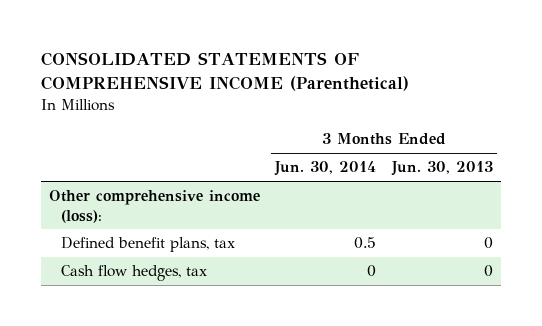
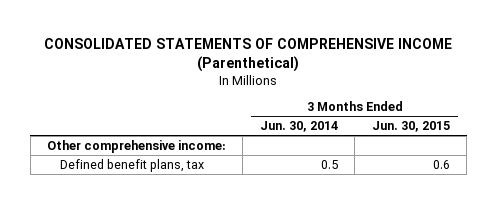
[390,161,493,177] Jun. 30, 2013 -> none
none -> [371,121,450,133] Jun. 30, 2015
[48,190,260,223] Other comprehensive income (loss): -> [46,139,226,153] Other comprehensive income:
[61,265,208,282] Cash flow hedges, tax -> none

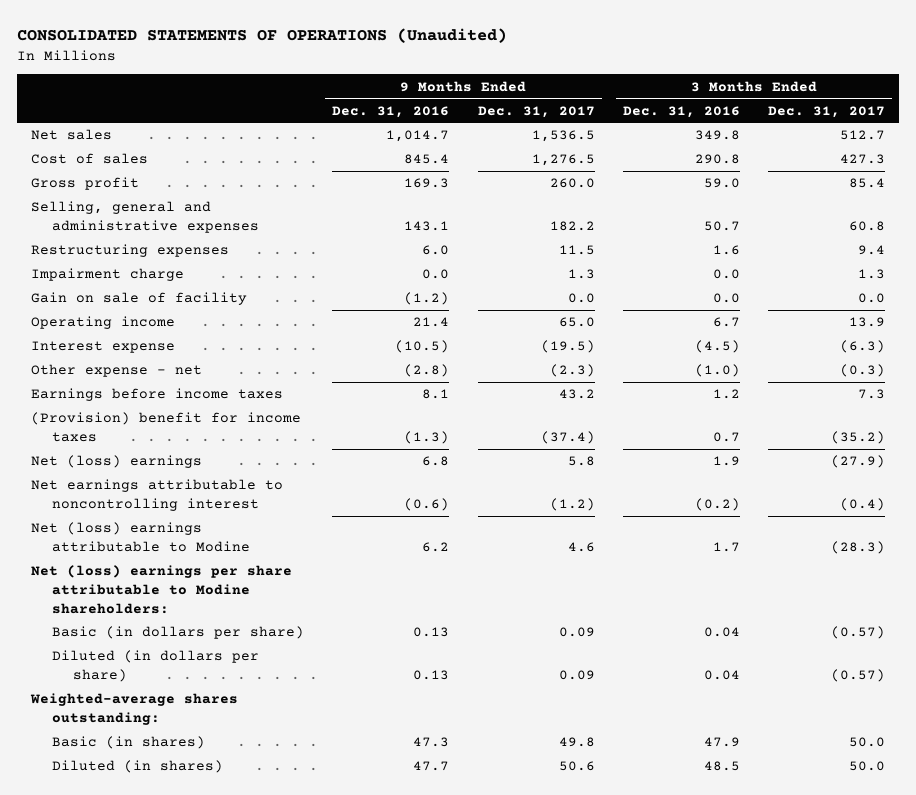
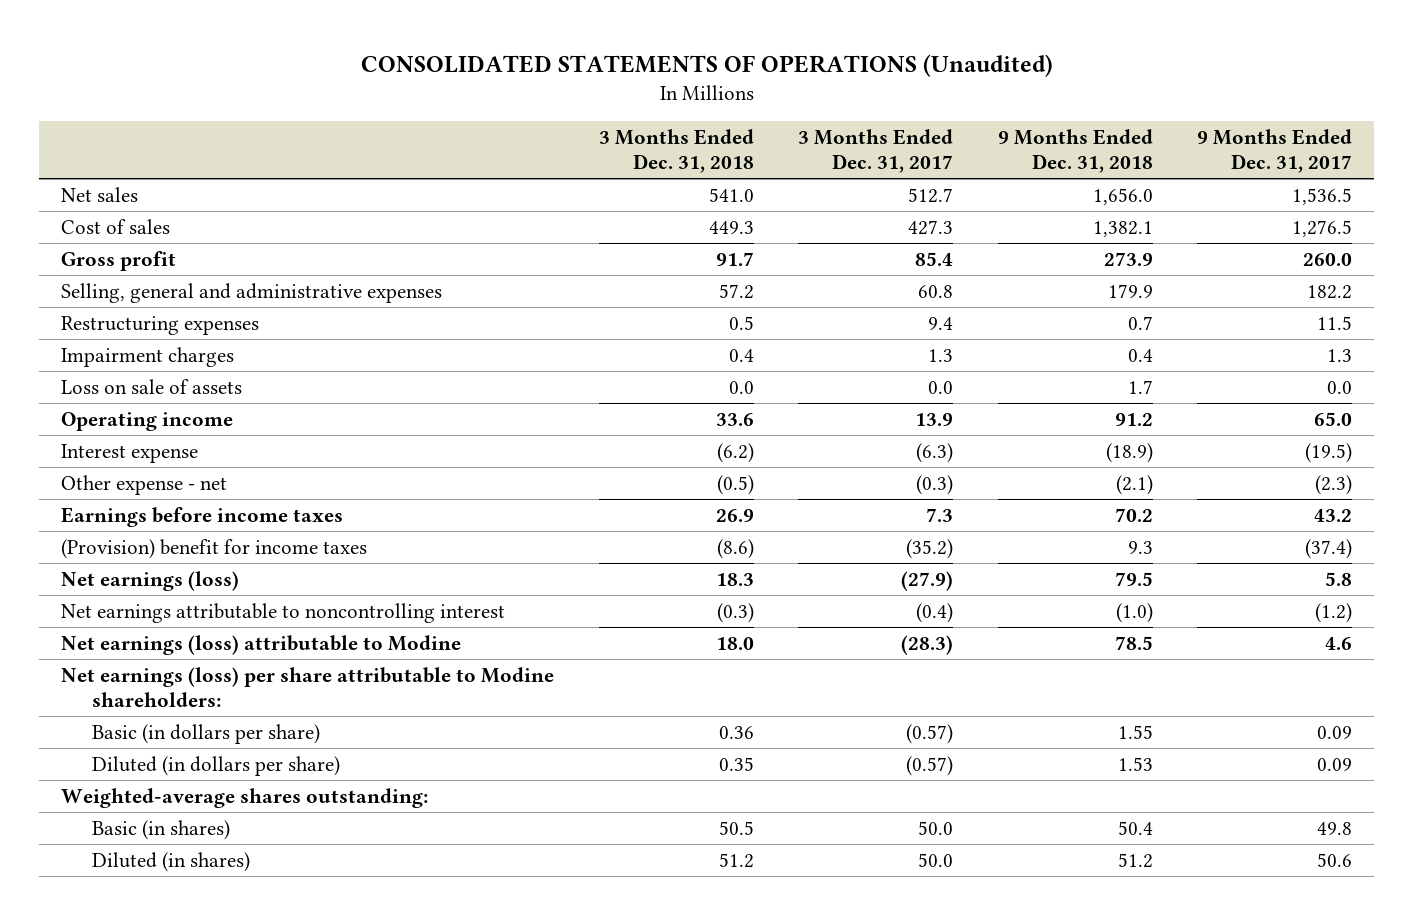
[332,105,450,118] Dec. 31, 2016 -> none
[622,105,740,118] Dec. 31, 2016 -> none
none -> [598,129,754,174] 3 Months Ended Dec. 31, 2018
none -> [997,129,1153,174] 9 Months Ended Dec. 31, 2018
[31,292,248,306] Gain on sale of facility -> none
[31,268,185,282] Impairment charge -> [61,346,235,367] Impairment charges
none -> [61,378,243,394] Loss on sale of assets
[31,455,203,469] Net (loss) earnings -> [61,570,240,591] Net earnings (loss)
[31,522,251,552] Net (loss) earnings attributable to Modine -> [61,634,462,655] Net earnings (loss) attributable to Modine
[31,565,293,614] Net (loss) earnings per share attributable to Modine shareholders: -> [61,666,555,707] Net earnings (loss) per share attributable to Modine shareholders:

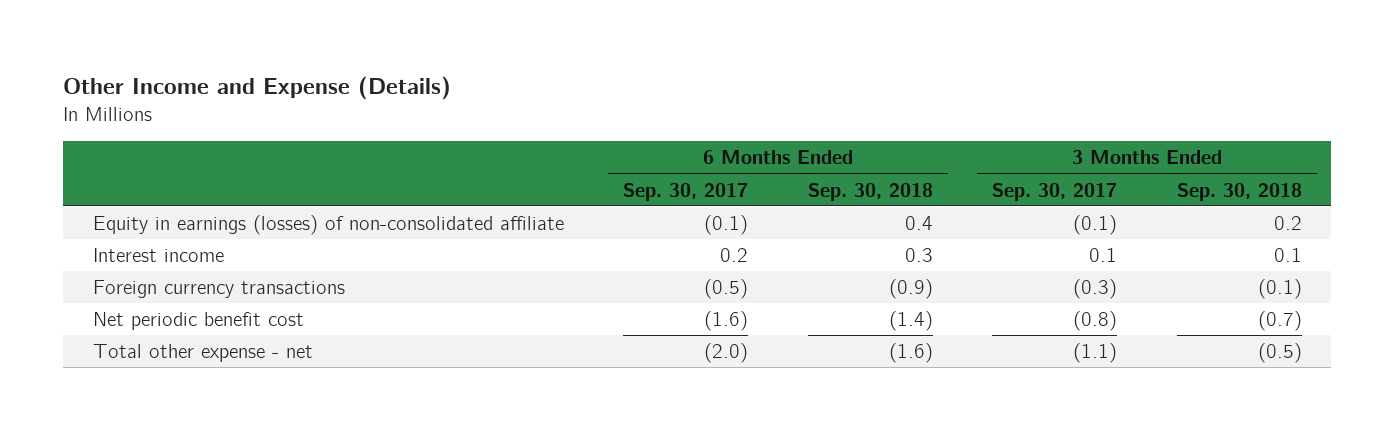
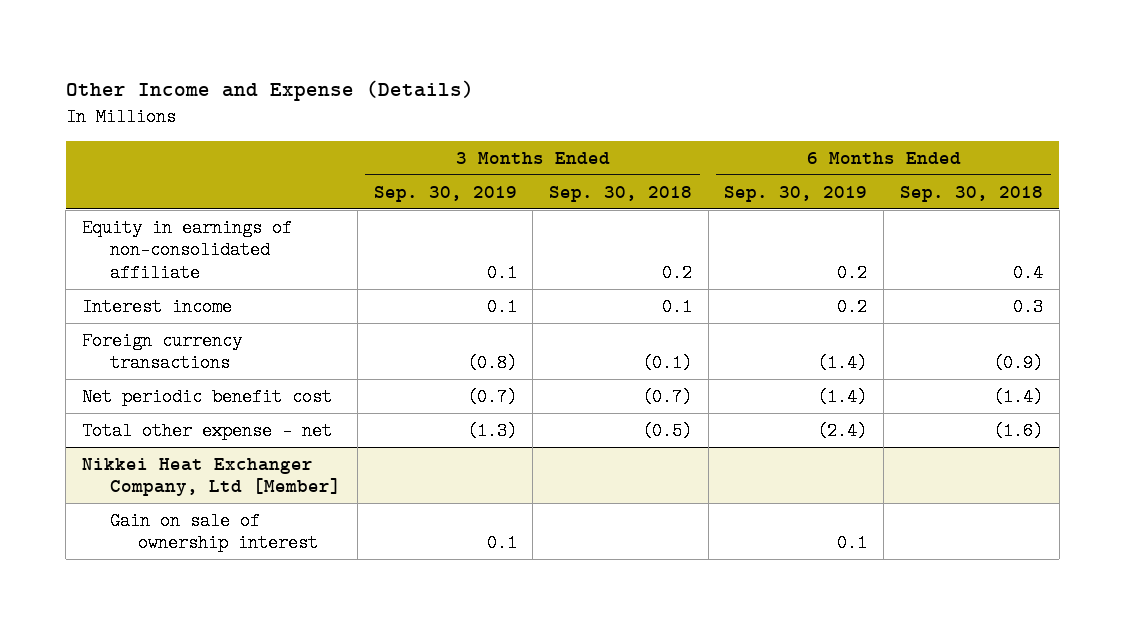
[623,182,749,201] Sep. 30, 2017 -> none
[992,182,1118,201] Sep. 30, 2017 -> none
none -> [373,185,517,202] Sep. 30, 2019
none -> [724,185,868,202] Sep. 30, 2019
[92,215,564,236] Equity in earnings (losses) of non-consolidated affiliate -> [81,218,292,282] Equity in earnings of non-consolidated affiliate
none -> [81,457,342,497] Nikkei Heat Exchanger Company, Ltd [Member]
none -> [110,511,319,553] Gain on sale of ownership interest

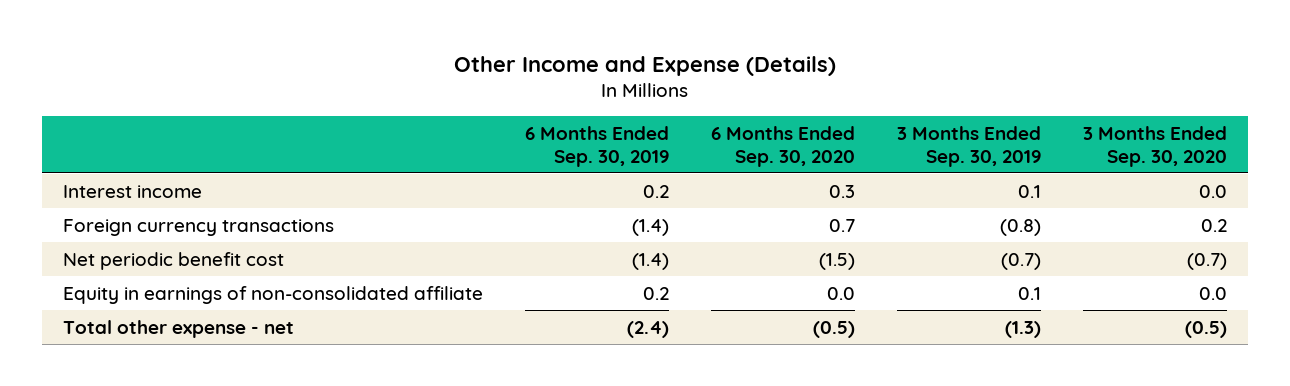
[548,185,692,202] Sep. 30, 2018 -> none
[899,185,1043,202] Sep. 30, 2018 -> none
none -> [710,126,855,167] 6 Months Ended Sep. 30, 2020
none -> [1082,126,1227,167] 3 Months Ended Sep. 30, 2020
[81,218,292,282] Equity in earnings of non-consolidated affiliate -> [62,285,483,304] Equity in earnings of non-consolidated affiliate
[81,457,342,497] Nikkei Heat Exchanger Company, Ltd [Member] -> none
[110,511,319,553] Gain on sale of ownership interest -> none

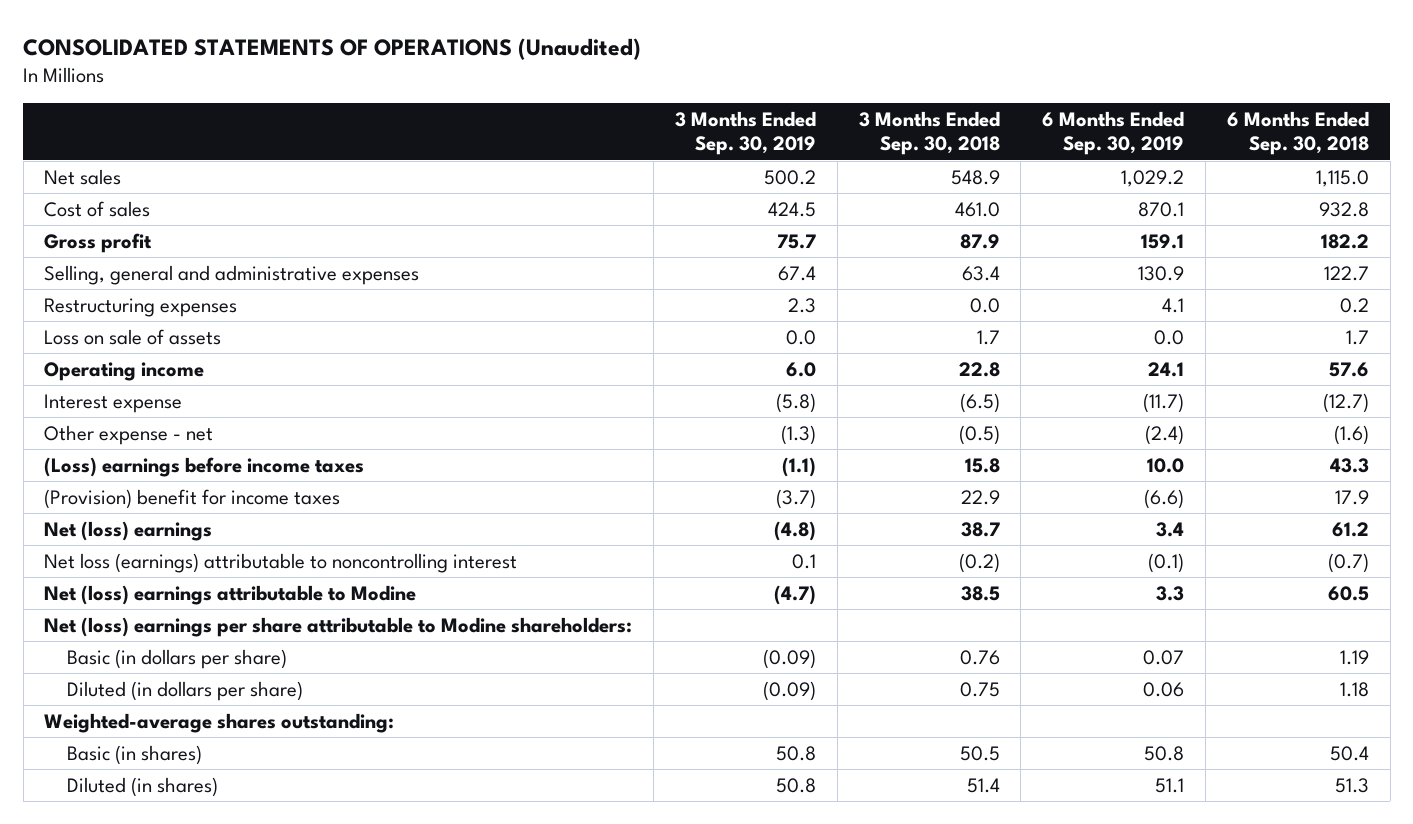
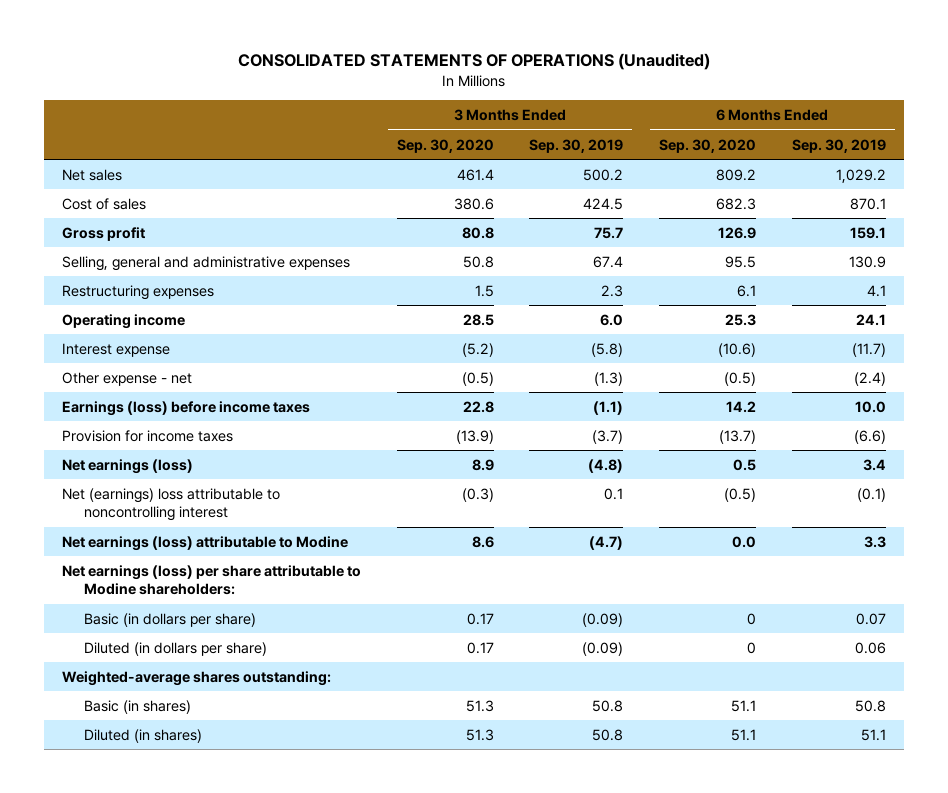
[858,110,1000,156] 3 Months Ended Sep. 30, 2018 -> none
[1226,110,1369,156] 6 Months Ended Sep. 30, 2018 -> none
none -> [396,138,494,153] Sep. 30, 2020
none -> [659,138,757,153] Sep. 30, 2020
[44,328,222,345] Loss on sale of assets -> none
[44,456,365,477] (Loss) earnings before income taxes -> [61,400,310,416] Earnings (loss) before income taxes
[44,488,341,509] (Provision) benefit for income taxes -> [61,429,233,442] Provision for income taxes
[44,520,213,541] Net (loss) earnings -> [61,458,193,474] Net earnings (loss)
[44,552,518,573] Net loss (earnings) attributable to noncontrolling interest -> [61,487,280,522] Net (earnings) loss attributable to noncontrolling interest
[44,584,417,605] Net (loss) earnings attributable to Modine -> [61,535,348,551] Net earnings (loss) attributable to Modine
[44,616,633,637] Net (loss) earnings per share attributable to Modine shareholders: -> [61,564,361,596] Net earnings (loss) per share attributable to Modine shareholders:

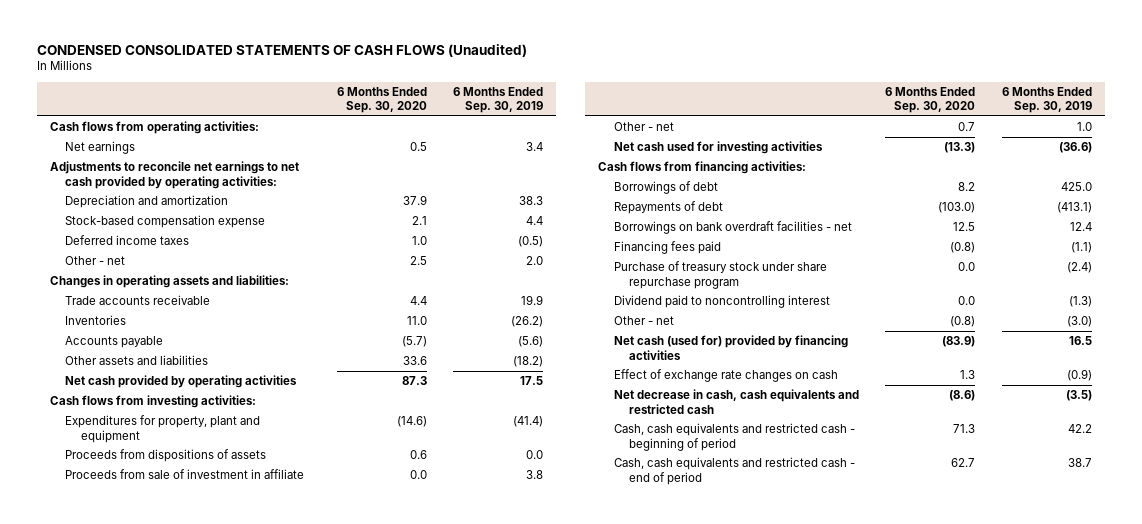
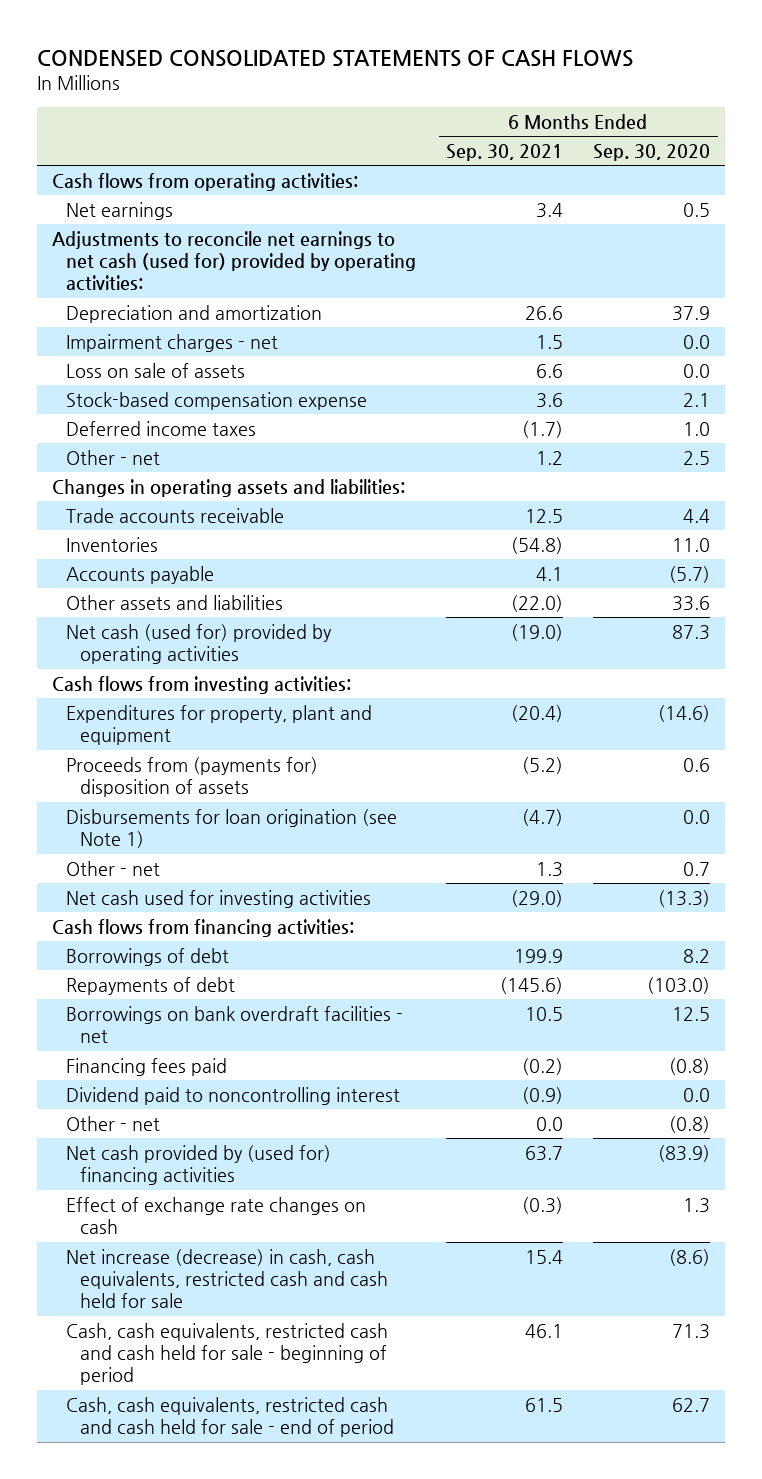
[36,43,527,57] CONDENSED CONSOLIDATED STATEMENTS OF CASH FLOWS (Unaudited) -> [37,49,634,67] CONDENSED CONSOLIDATED STATEMENTS OF CASH FLOWS
[453,86,544,114] 6 Months Ended Sep. 30, 2019 -> none
none -> [446,144,564,162] Sep. 30, 2021
[49,161,299,189] Adjustments to reconcile net earnings to net cash provided by operating activities: -> [52,230,416,292] Adjustments to reconcile net earnings to net cash (used for) provided by operating activities:
none -> [65,333,278,352] Impairment charges - net
none -> [65,362,245,378] Loss on sale of assets
[65,375,298,389] Net cash provided by operating activities -> [65,623,332,665] Net cash (used for) provided by operating activities
[65,469,305,480] Proceeds from sale of investment in affiliate -> none
[65,449,267,463] Proceeds from dispositions of assets -> [65,756,318,798] Proceeds from (payments for) disposition of assets
none -> [65,808,397,849] Disbursements for loan origination (see Note 1)
[613,261,827,289] Purchase of treasury stock under share repurchase program -> none
[613,335,848,360] Net cash (used for) provided by financing activities -> [65,1144,331,1186] Net cash provided by (used for) financing activities
[613,389,859,414] Net decrease in cash, cash equivalents and restricted cash -> [65,1248,388,1309] Net increase (decrease) in cash, cash equivalents, restricted cash and cash held for sale
[613,423,855,451] Cash, cash equivalents and restricted cash - beginning of period -> [65,1322,388,1386] Cash, cash equivalents, restricted cash and cash held for sale - beginning of period
[613,457,855,485] Cash, cash equivalents and restricted cash - end of period -> [65,1396,394,1438] Cash, cash equivalents, restricted cash and cash held for sale - end of period

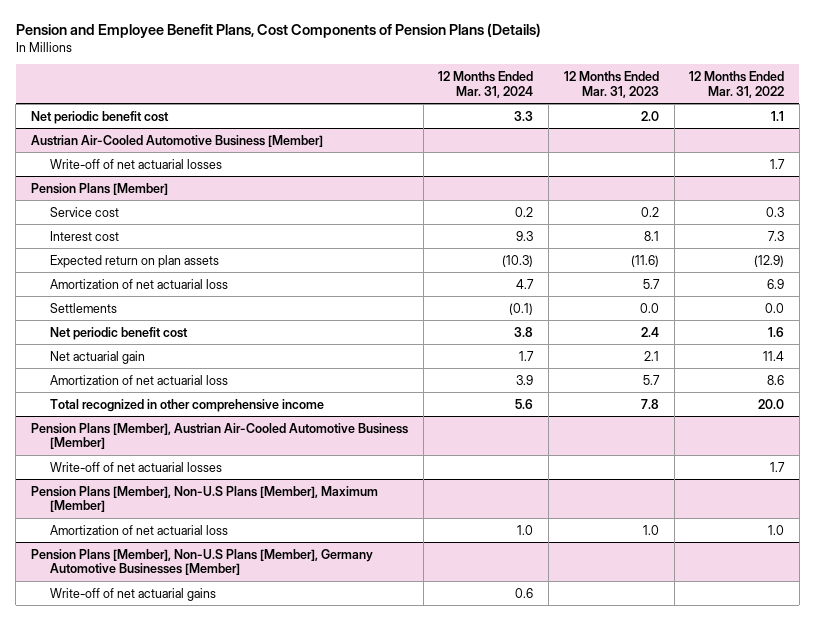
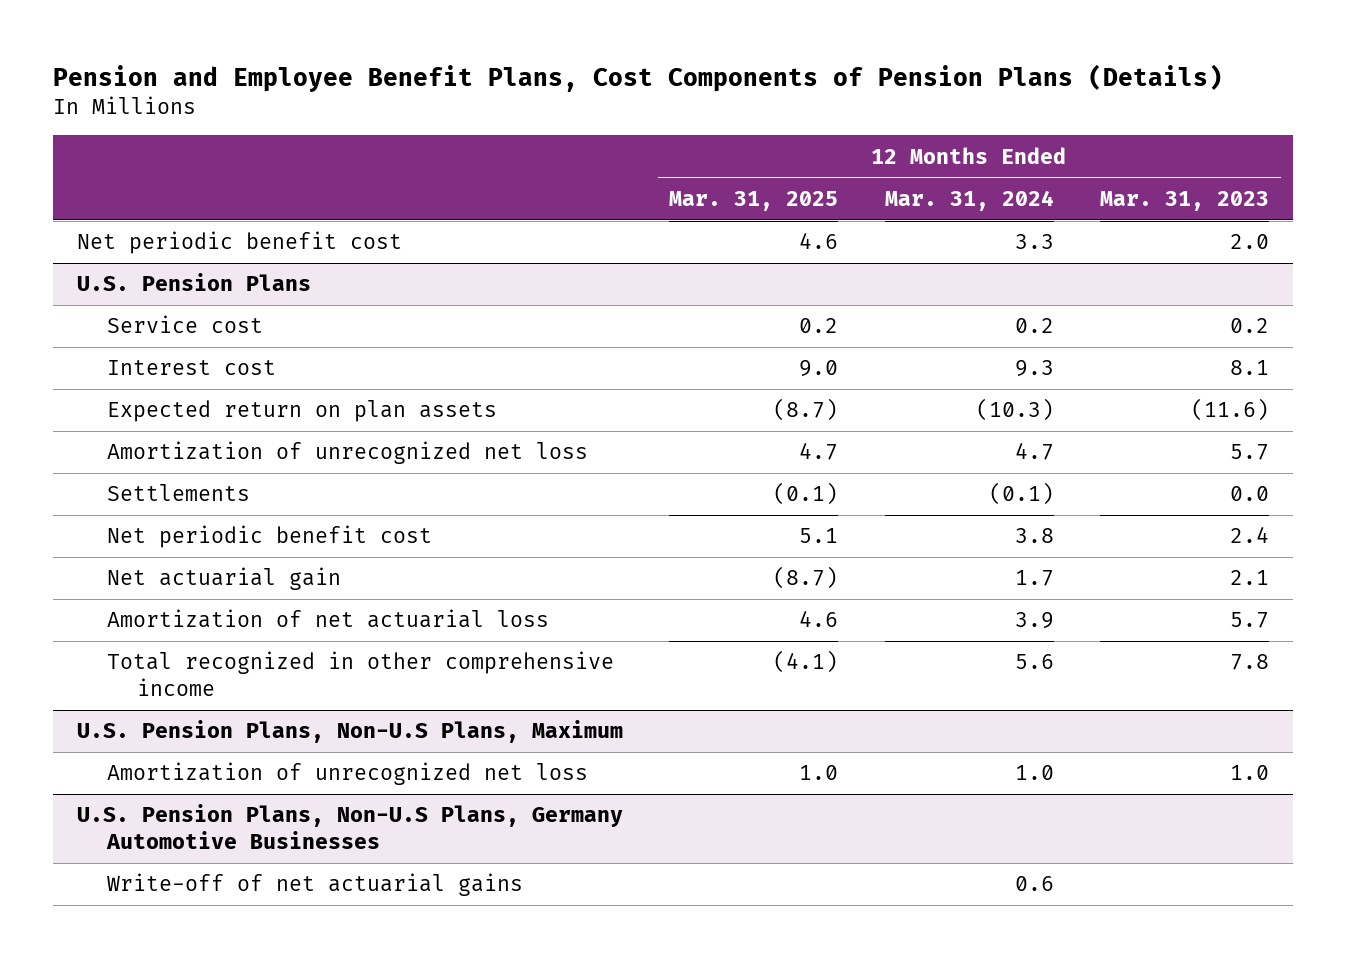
[689,70,785,98] 12 Months Ended Mar. 31, 2022 -> none
none -> [669,190,839,211] Mar. 31, 2025
[30,134,323,147] Austrian Air-Cooled Automotive Business [Member] -> none
[50,158,223,169] Write-off of net actuarial losses -> none
[30,182,168,195] Pension Plans [Member] -> [76,273,311,292] U.S. Pension Plans
[50,278,229,289] Amortization of net actuarial loss -> [106,441,588,465] Amortization of unrecognized net loss
[30,422,408,450] Pension Plans [Member], Austrian Air-Cooled Automotive Business [Member] -> none
[50,461,223,472] Write-off of net actuarial losses -> none
[30,485,378,513] Pension Plans [Member], Non-U.S Plans [Member], Maximum [Member] -> [76,720,623,744] U.S. Pension Plans, Non-U.S Plans, Maximum
[50,524,229,535] Amortization of net actuarial loss -> [106,762,588,786] Amortization of unrecognized net loss
[30,548,373,576] Pension Plans [Member], Non-U.S Plans [Member], Germany Automotive Businesses [Member] -> [76,804,623,849] U.S. Pension Plans, Non-U.S Plans, Germany Automotive Businesses

